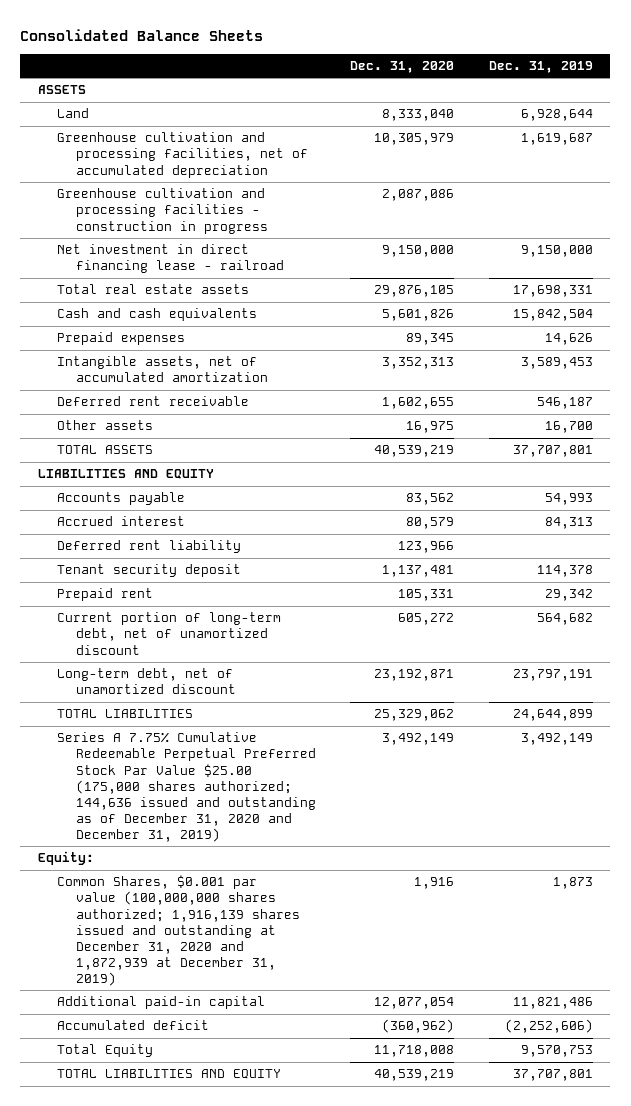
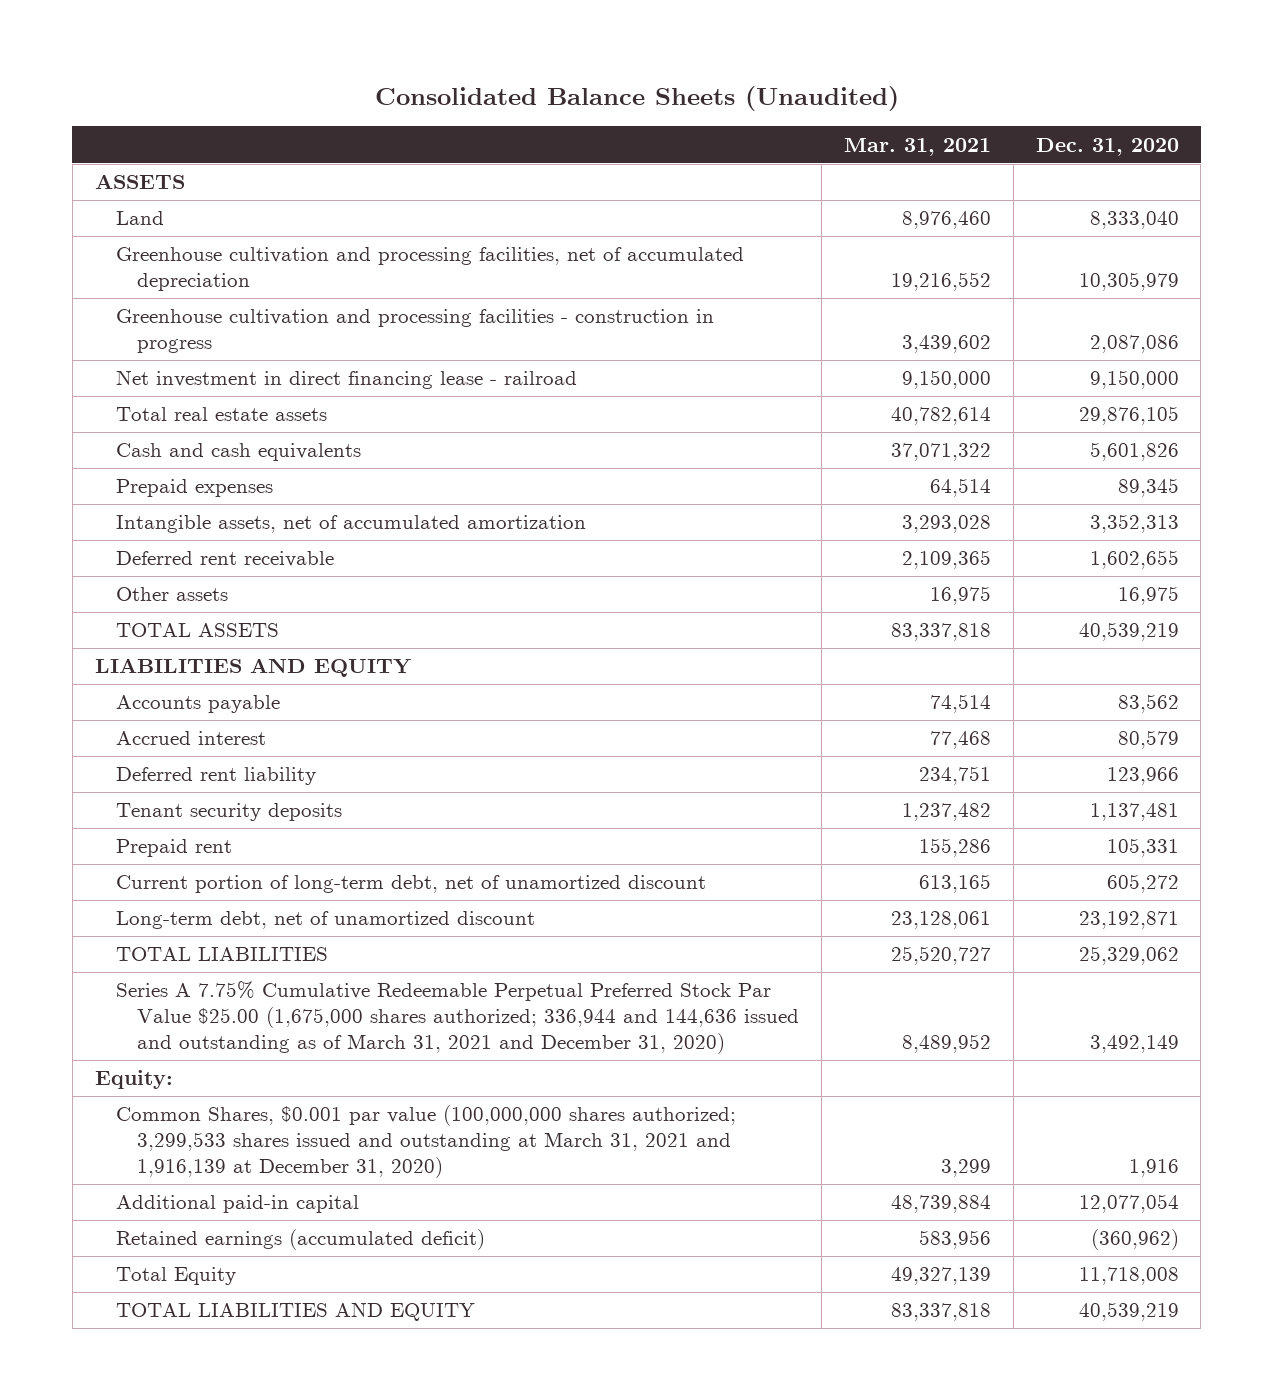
[20,28,264,41] Consolidated Balance Sheets -> [374,86,899,112] Consolidated Balance Sheets (Unaudited)
[489,60,594,73] Dec. 31, 2019 -> none
none -> [843,137,991,156] Mar. 31, 2021
[56,564,241,578] Tenant security deposit -> [115,803,342,822] Tenant security deposits
[56,732,316,842] Series A 7.75% Cumulative Redeemable Perpetual Preferred Stock Par Value $25.00 (175,000 shares authorized; 144,636 issued and outstanding as of December 31, 2020 and December 31, 2019) -> [115,981,799,1055] Series A 7.75% Cumulative Redeemable Perpetual Preferred Stock Par Value $25.00 (1,675,000 shares authorized; 336,944 and 144,636 issued and outstanding as of March 31, 2021 and December 31, 2020)
[56,875,300,986] Common Shares, $0.001 par value (100,000,000 shares authorized; 1,916,139 shares issued and outstanding at December 31, 2020 and 1,872,939 at December 31, 2019) -> [115,1105,736,1179] Common Shares, $0.001 par value (100,000,000 shares authorized; 3,299,533 shares issued and outstanding at March 31, 2021 and 1,916,139 at December 31, 2020)
[56,1020,209,1031] Accumulated deficit -> [115,1229,485,1251] Retained earnings (accumulated deficit)

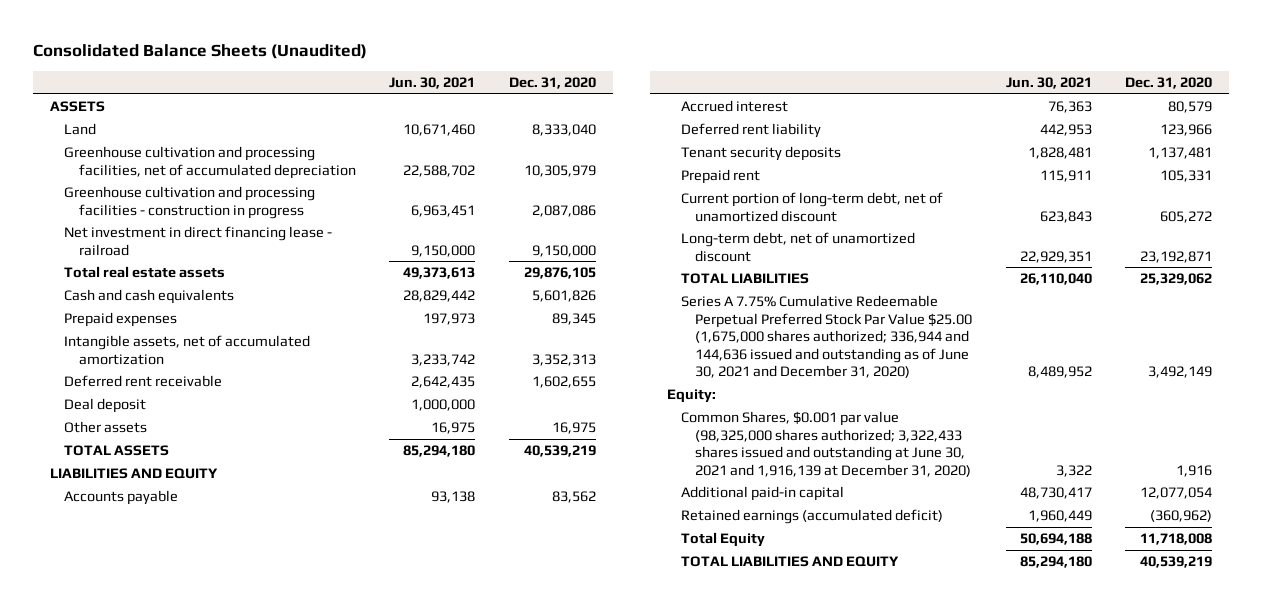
[843,137,991,156] Mar. 31, 2021 -> none
none -> [389,77,476,90] Jun. 30, 2021
none -> [64,398,147,414] Deal deposit
[115,981,799,1055] Series A 7.75% Cumulative Redeemable Perpetual Preferred Stock Par Value $25.00 (1,675,000 shares authorized; 336,944 and 144,636 issued and outstanding as of March 31, 2021 and December 31, 2020) -> [680,295,972,378] Series A 7.75% Cumulative Redeemable Perpetual Preferred Stock Par Value $25.00 (1,675,000 shares authorized; 336,944 and 144,636 issued and outstanding as of June 30, 2021 and December 31, 2020)
[115,1105,736,1179] Common Shares, $0.001 par value (100,000,000 shares authorized; 3,299,533 shares issued and outstanding at March 31, 2021 and 1,916,139 at December 31, 2020) -> [680,411,971,477] Common Shares, $0.001 par value (98,325,000 shares authorized; 3,322,433 shares issued and outstanding at June 30, 2021 and 1,916,139 at December 31, 2020)

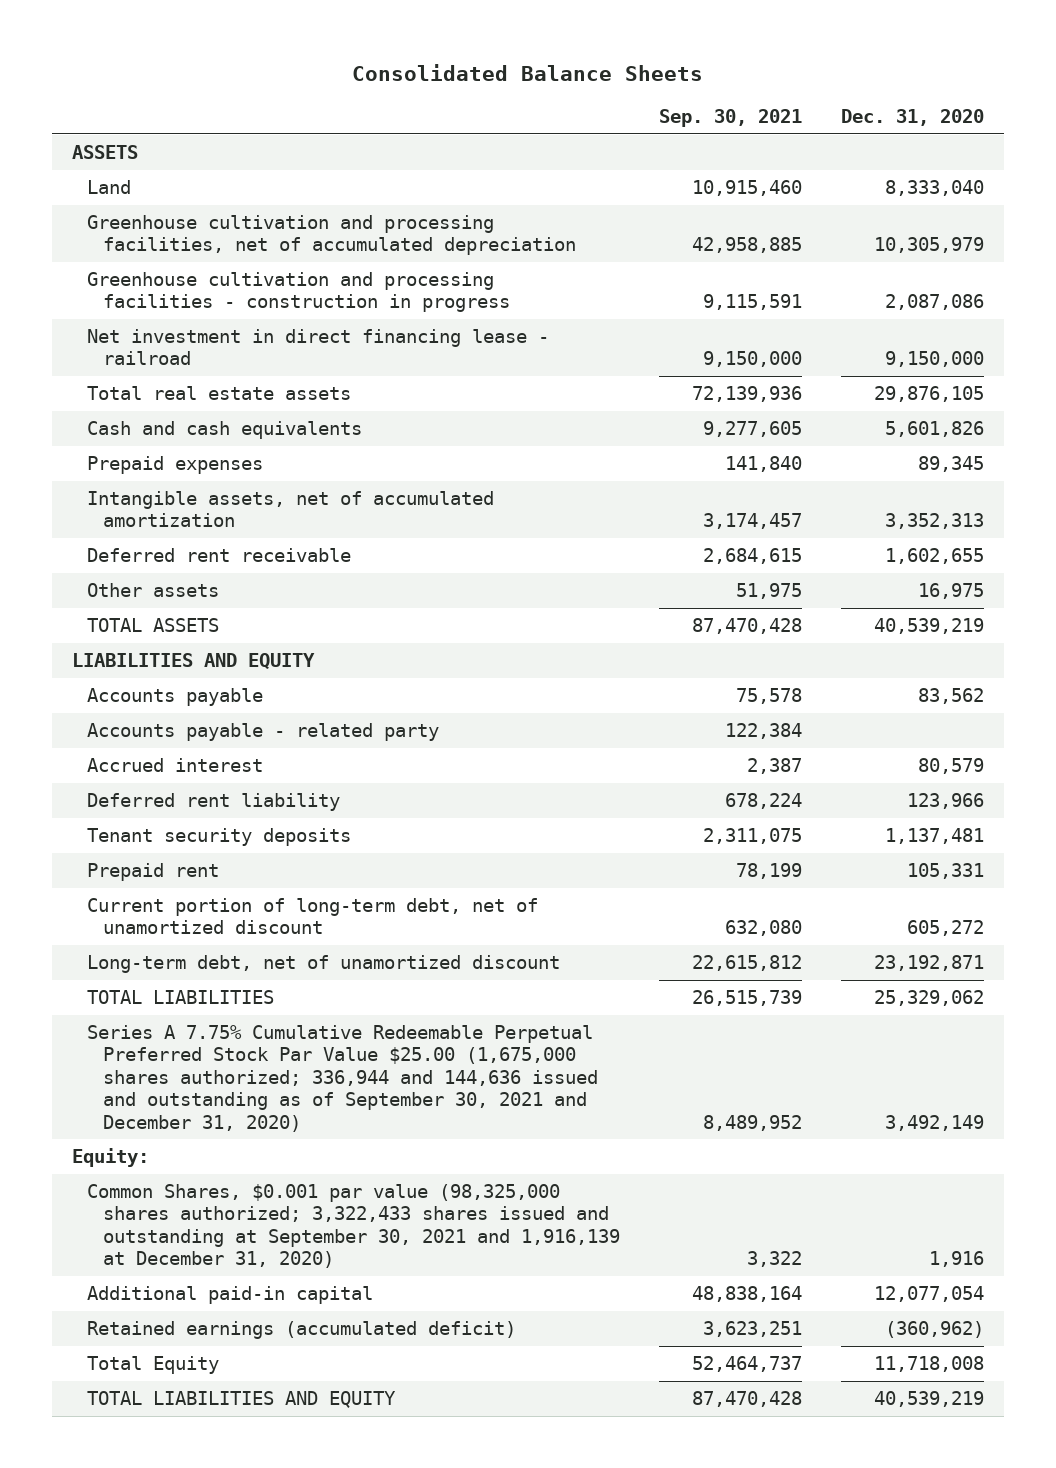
[33,44,368,60] Consolidated Balance Sheets (Unaudited) -> [351,63,703,81] Consolidated Balance Sheets
[389,77,476,90] Jun. 30, 2021 -> none
none -> [658,109,802,128] Sep. 30, 2021
[64,398,147,414] Deal deposit -> none
none -> [87,723,440,742] Accounts payable - related party
[680,295,972,378] Series A 7.75% Cumulative Redeemable Perpetual Preferred Stock Par Value $25.00 (1,675,000 shares authorized; 336,944 and 144,636 issued and outstanding as of June 30, 2021 and December 31, 2020) -> [87,1025,598,1132] Series A 7.75% Cumulative Redeemable Perpetual Preferred Stock Par Value $25.00 (1,675,000 shares authorized; 336,944 and 144,636 issued and outstanding as of September 30, 2021 and December 31, 2020)
[680,411,971,477] Common Shares, $0.001 par value (98,325,000 shares authorized; 3,322,433 shares issued and outstanding at June 30, 2021 and 1,916,139 at December 31, 2020) -> [87,1184,620,1269] Common Shares, $0.001 par value (98,325,000 shares authorized; 3,322,433 shares issued and outstanding at September 30, 2021 and 1,916,139 at December 31, 2020)

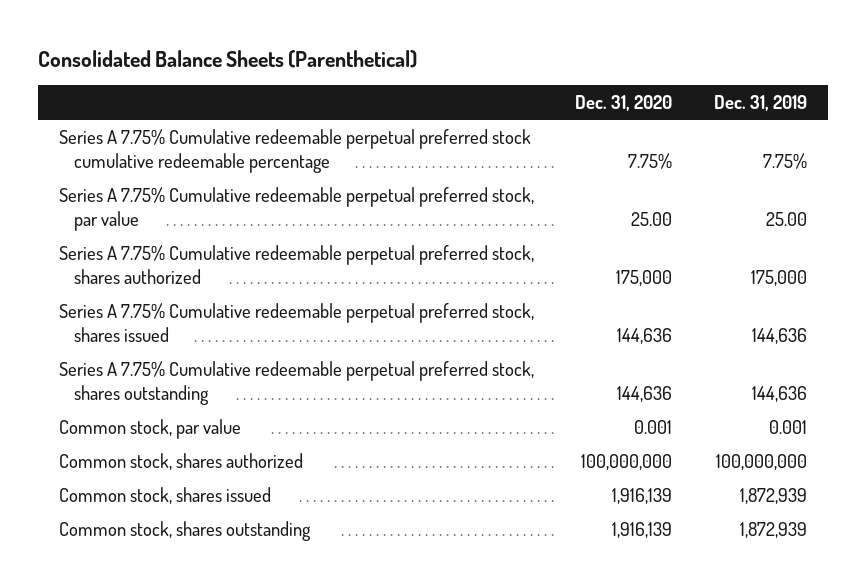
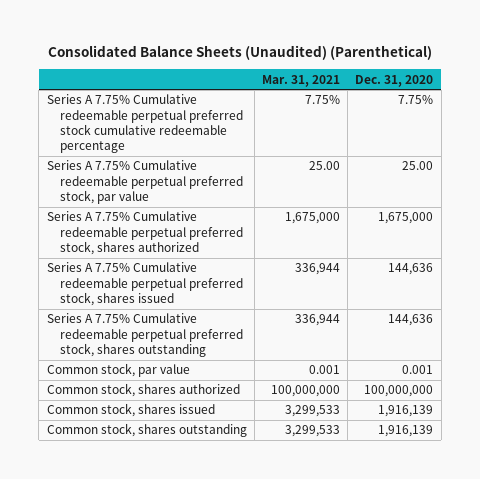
[37,49,417,68] Consolidated Balance Sheets (Parenthetical) -> [47,45,432,61] Consolidated Balance Sheets (Unaudited) (Parenthetical)
[713,95,807,112] Dec. 31, 2019 -> none
none -> [261,74,340,87] Mar. 31, 2021
[616,269,673,286] 175,000 -> [378,212,434,225] 1,675,000

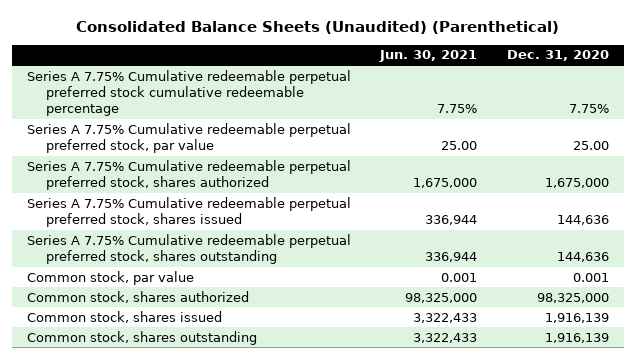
[261,74,340,87] Mar. 31, 2021 -> none
none -> [379,50,478,63] Jun. 30, 2021
[364,385,434,398] 100,000,000 -> [537,292,610,303] 98,325,000

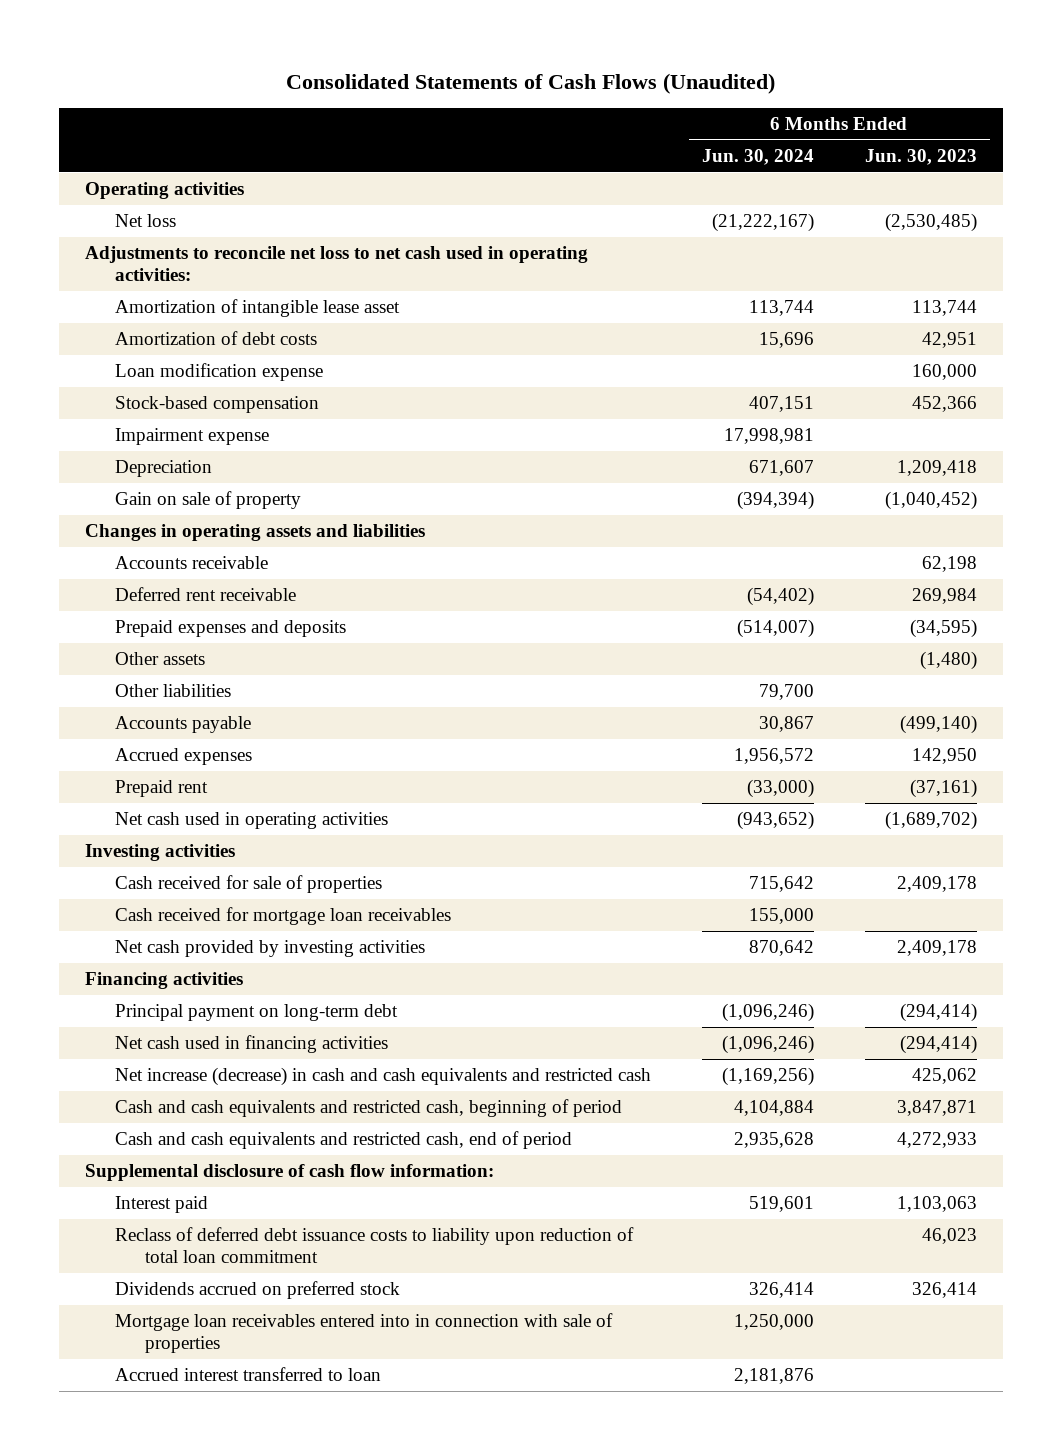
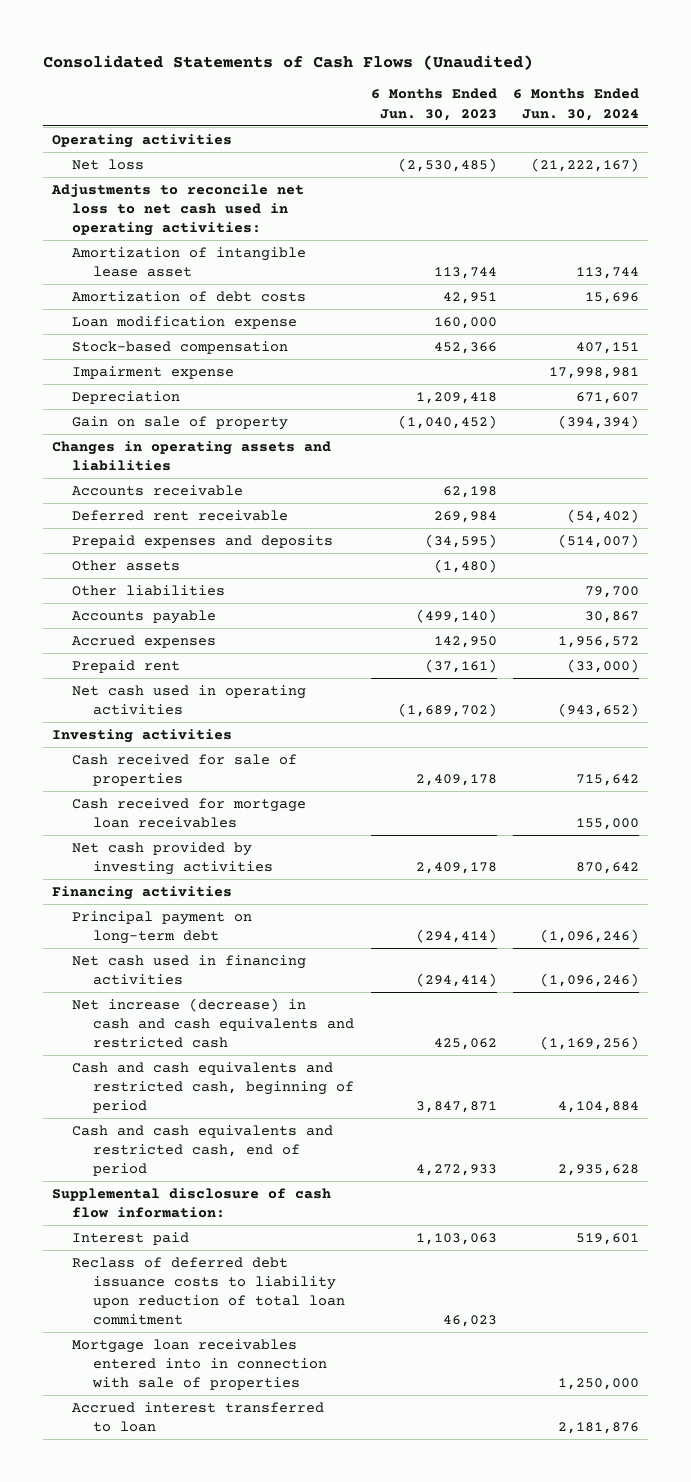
[114,1281,400,1300] Dividends accrued on preferred stock -> none

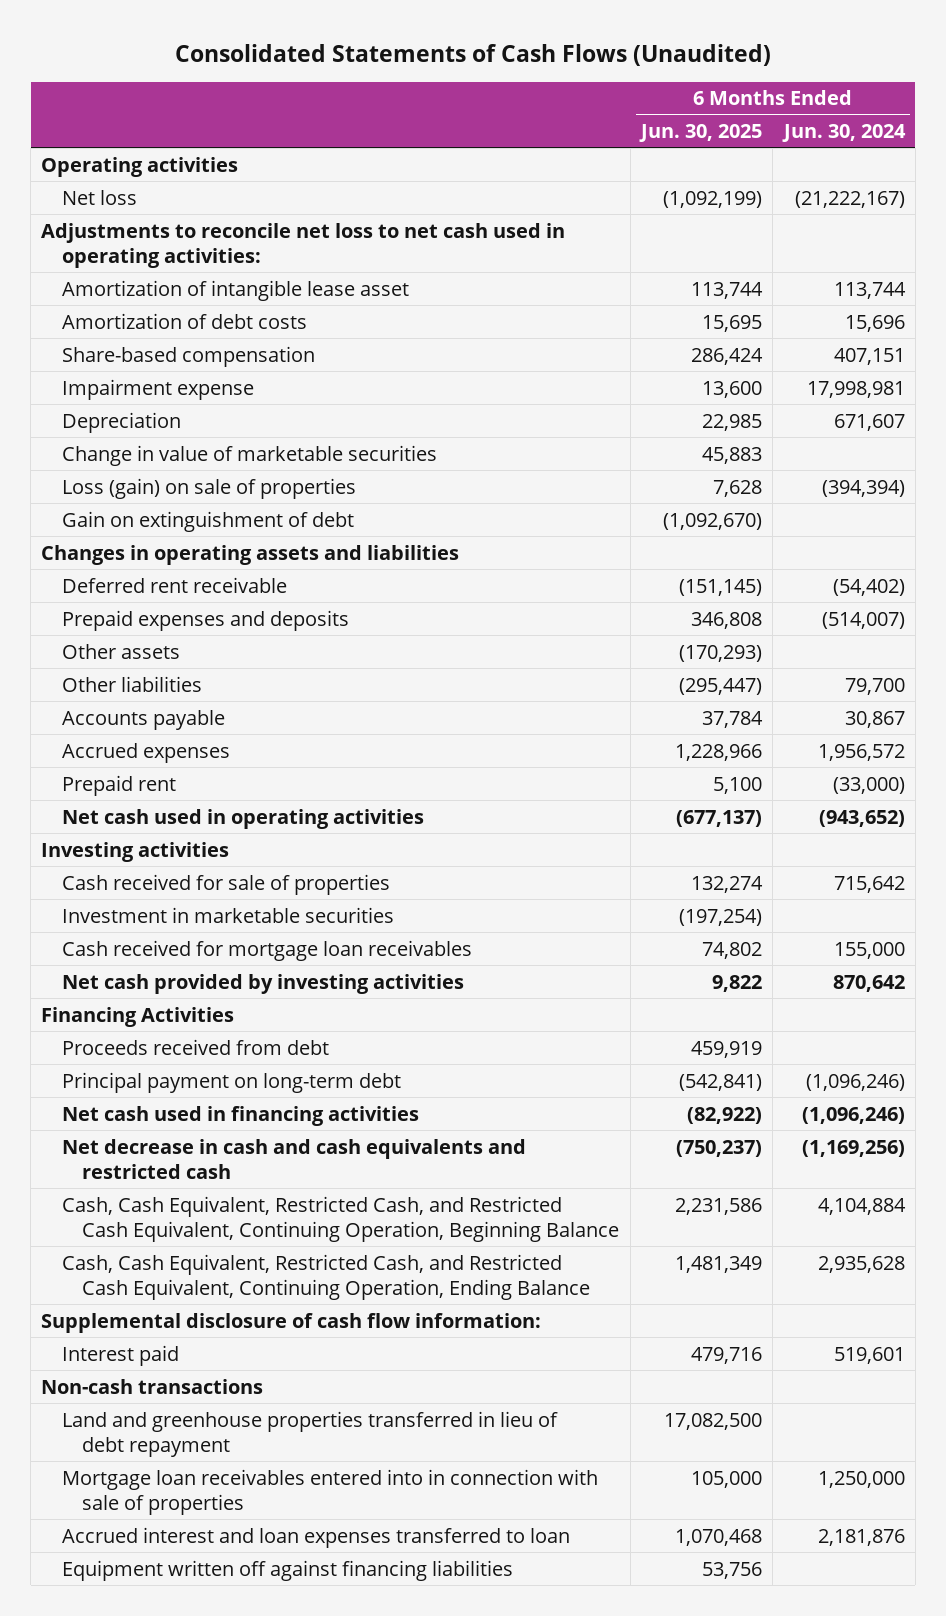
[370,88,497,121] 6 Months Ended Jun. 30, 2023 -> none
none -> [639,123,763,142] Jun. 30, 2025
[72,315,298,329] Loan modification expense -> none
[72,340,289,354] Stock-based compensation -> [61,345,315,367] Share-based compensation
none -> [61,444,437,466] Change in value of marketable securities
[72,415,289,430] Gain on sale of property -> [61,477,356,499] Loss (gain) on sale of properties
none -> [61,510,354,532] Gain on extinguishment of debt
[72,484,244,496] Accounts receivable -> none
none -> [61,906,394,923] Investment in marketable securities
[51,885,232,900] Financing activities -> [41,1006,235,1027] Financing Activities
none -> [61,1038,329,1055] Proceeds received from debt
[72,997,355,1049] Net increase (decrease) in cash and cash equivalents and restricted cash -> [61,1138,526,1180] Net decrease in cash and cash equivalents and restricted cash
[72,1061,355,1114] Cash and cash equivalents and restricted cash, beginning of period -> [61,1195,620,1243] Cash, Cash Equivalent, Restricted Cash, and Restricted Cash Equivalent, Continuing Operation, Beginning Balance
[72,1124,334,1177] Cash and cash equivalents and restricted cash, end of period -> [61,1253,591,1301] Cash, Cash Equivalent, Restricted Cash, and Restricted Cash Equivalent, Continuing Operation, Ending Balance
[72,1256,346,1326] Reclass of deferred debt issuance costs to liability upon reduction of total loan commitment -> none
none -> [41,1378,264,1394] Non-cash transactions
none -> [61,1410,558,1458] Land and greenhouse properties transferred in lieu of debt repayment
[72,1401,325,1432] Accrued interest transferred to loan -> [61,1526,570,1548] Accrued interest and loan expenses transferred to loan
none -> [61,1559,513,1581] Equipment written off against financing liabilities

